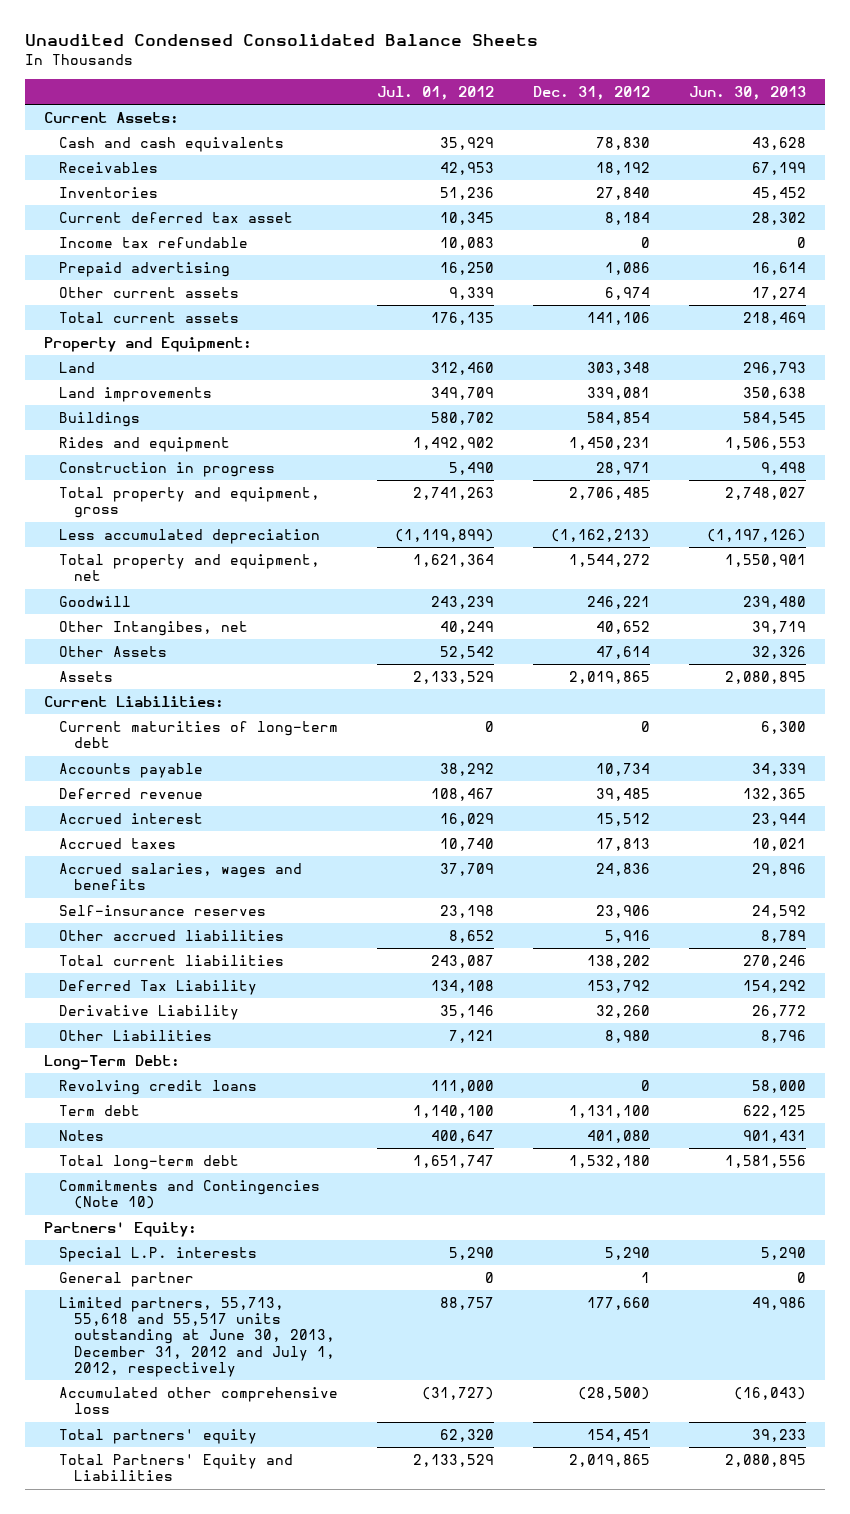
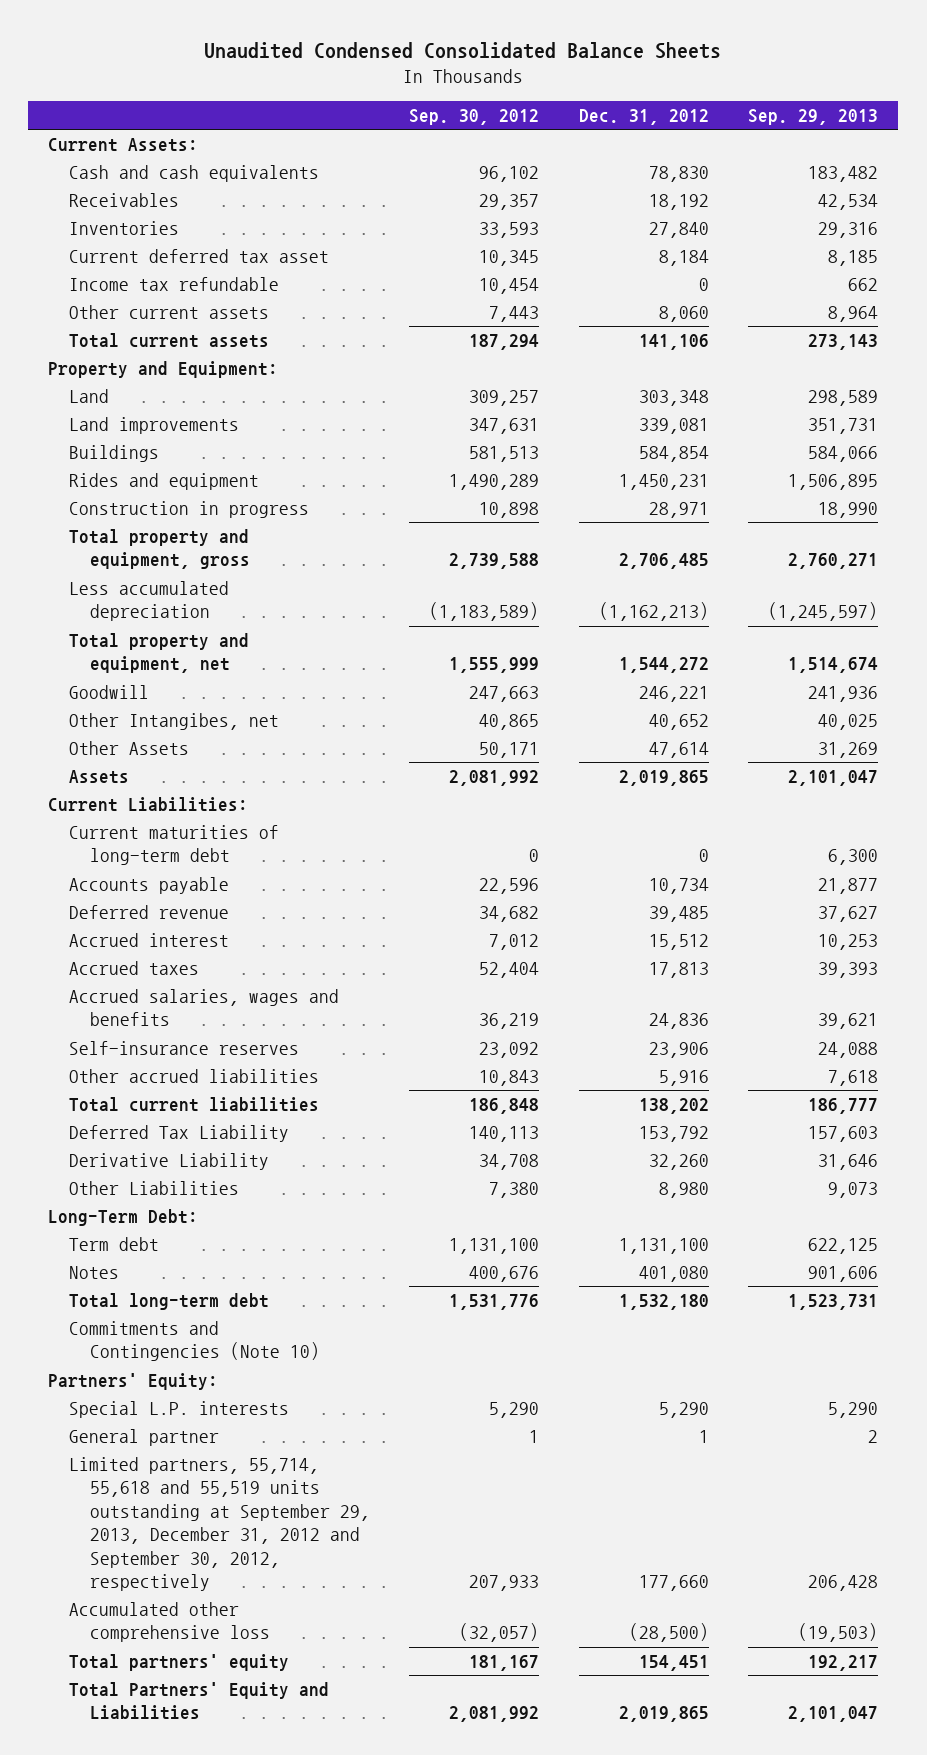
[376,85,494,100] Jul. 01, 2012 -> none
[688,85,806,100] Jun. 30, 2013 -> none
none -> [409,108,540,125] Sep. 30, 2012
none -> [748,108,879,125] Sep. 29, 2013
[58,261,230,277] Prepaid advertising -> none
[604,286,650,300] 6,974 -> [658,306,709,323] 8,060
[58,1079,257,1095] Revolving credit loans -> none
[58,1296,335,1377] Limited partners, 55,713, 55,618 and 55,517 units outstanding at June 30, 2013, December 31, 2012 and July 1, 2012, respectively -> [68,1457,370,1591] Limited partners, 55,714, 55,618 and 55,519 units outstanding at September 29, 2013, December 31, 2012 and September 30, 2012, respectively

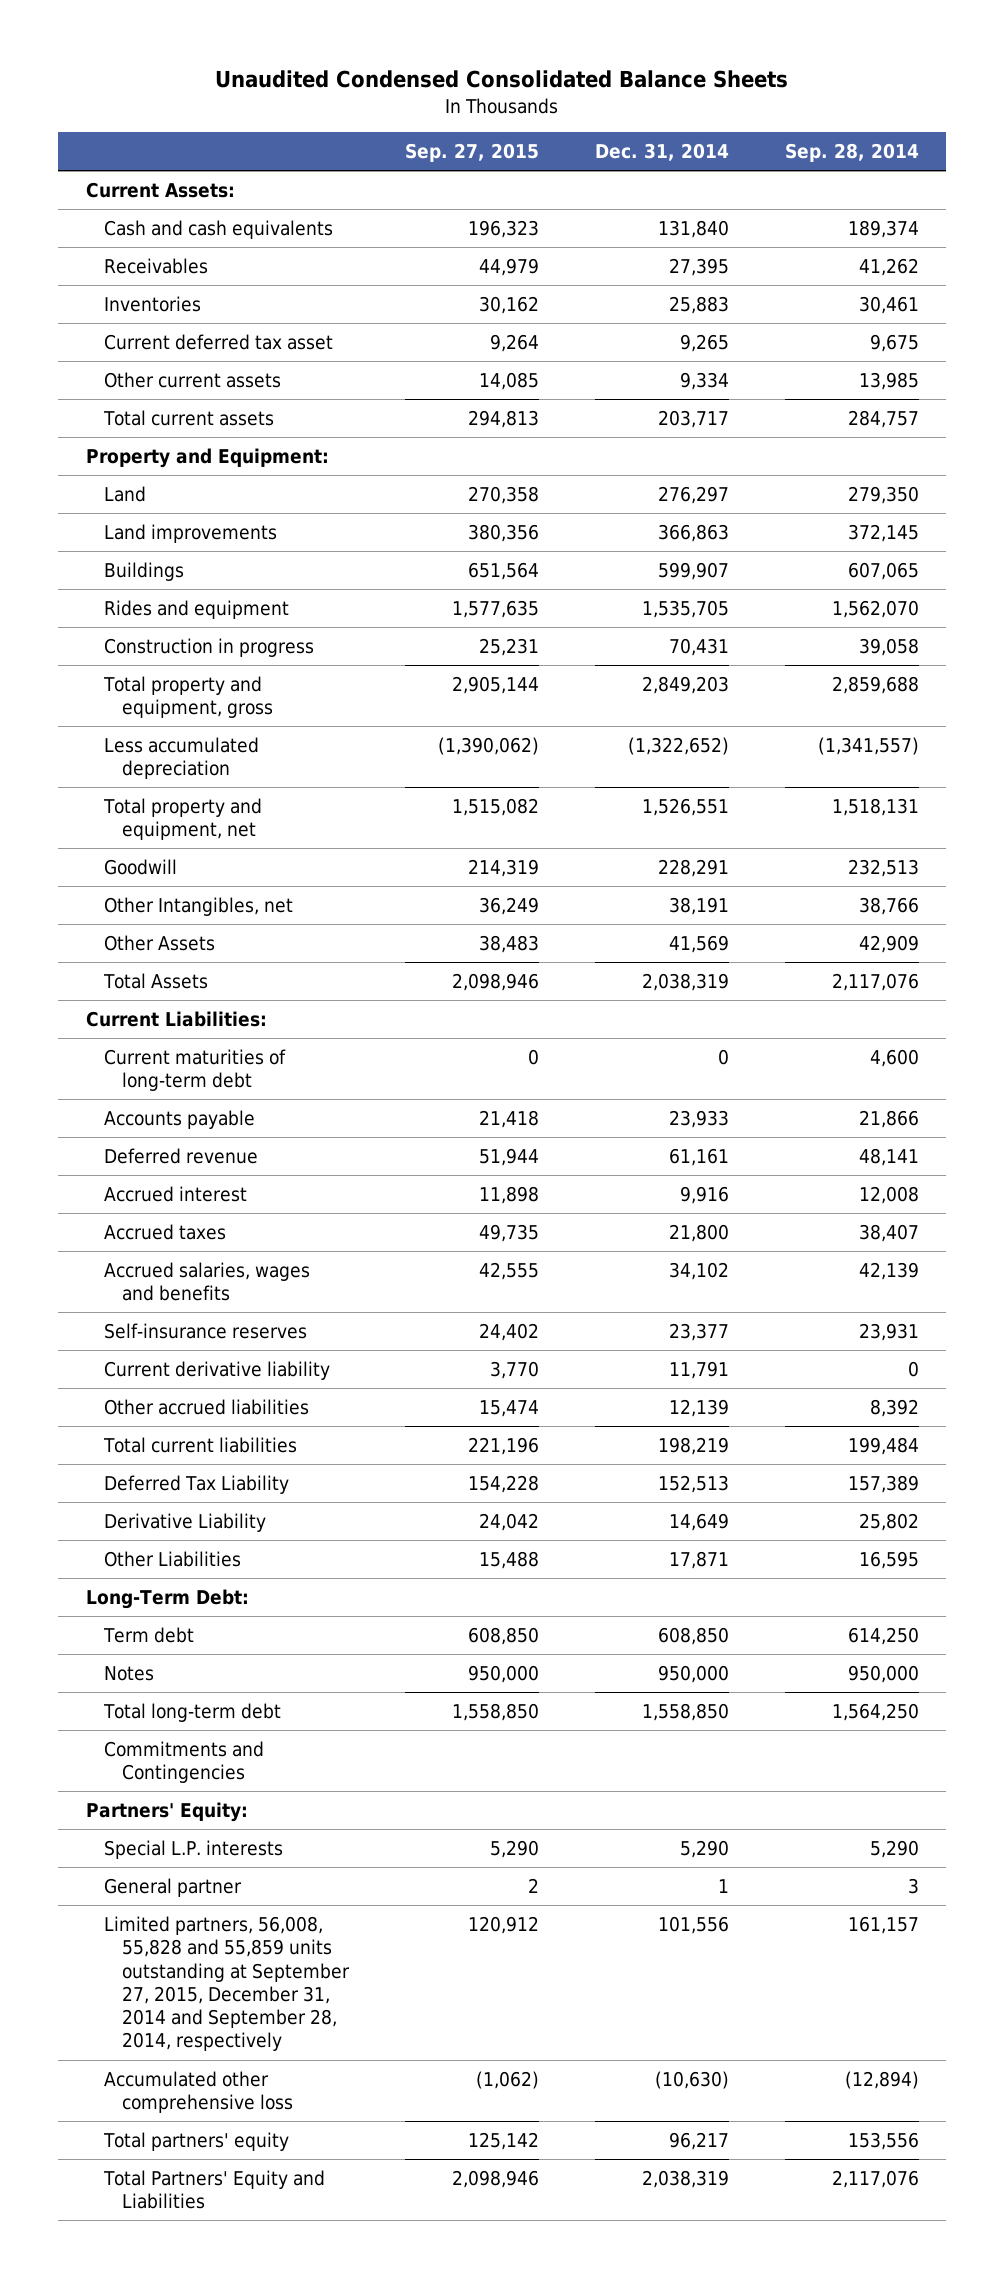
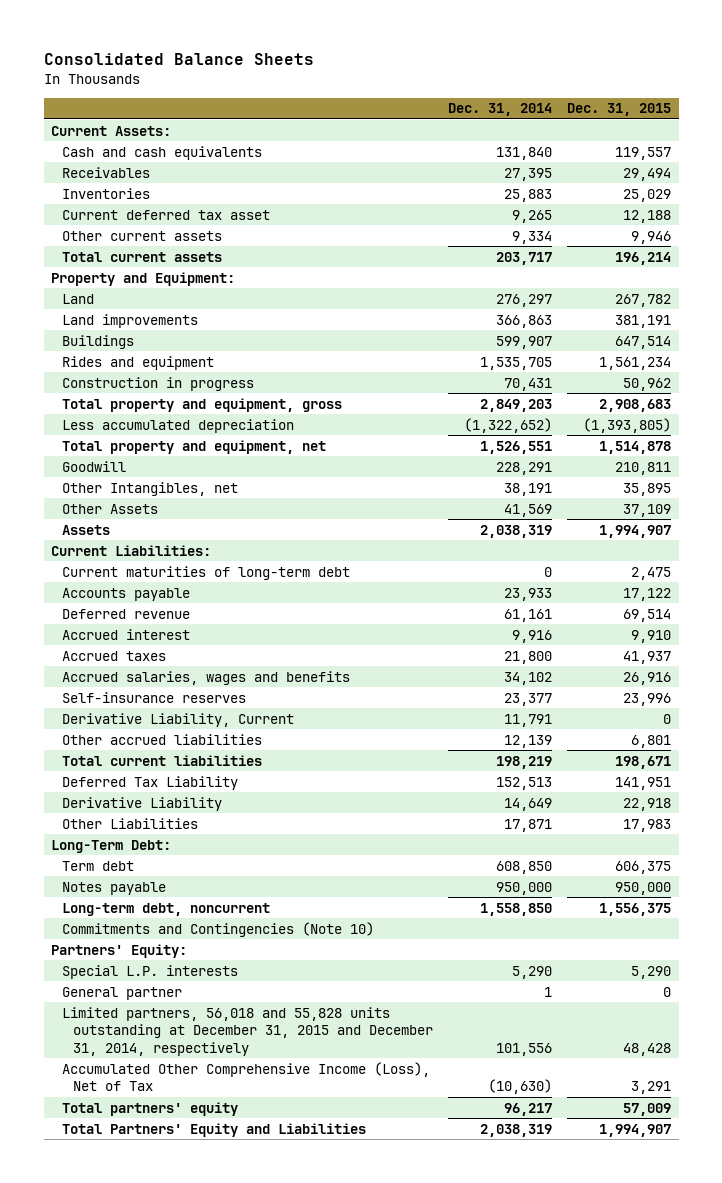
[215,70,789,89] Unaudited Condensed Consolidated Balance Sheets -> [43,53,314,66] Consolidated Balance Sheets
[404,142,539,162] Sep. 27, 2015 -> none
[784,142,919,162] Sep. 28, 2014 -> none
none -> [566,103,671,117] Dec. 31, 2015
[102,972,208,989] Total Assets -> [61,524,110,535] Assets
[103,1360,330,1380] Current derivative liability -> [61,712,294,727] Derivative Liability, Current
[103,1665,154,1681] Notes -> [61,881,166,895] Notes payable
[102,1702,281,1722] Total long-term debt -> [61,902,270,916] Long-term debt, noncurrent
[103,1740,264,1784] Commitments and Contingencies -> [61,921,374,937] Commitments and Contingencies (Note 10)
[103,1915,350,2052] Limited partners, 56,008, 55,828 and 55,859 units outstanding at September 27, 2015, December 31, 2014 and September 28, 2014, respectively -> [61,1006,433,1056] Limited partners, 56,018 and 55,828 units outstanding at December 31, 2015 and December 31, 2014, respectively
[103,2070,293,2114] Accumulated other comprehensive loss -> [61,1061,430,1092] Accumulated Other Comprehensive Income (Loss), Net of Tax

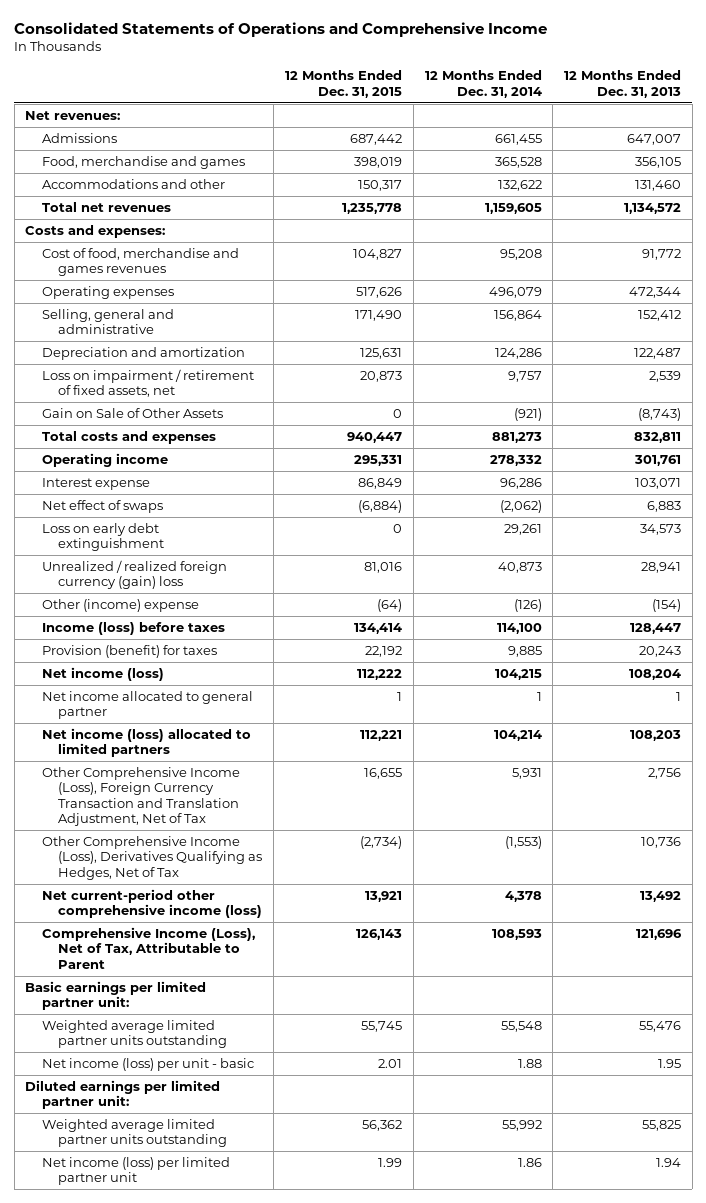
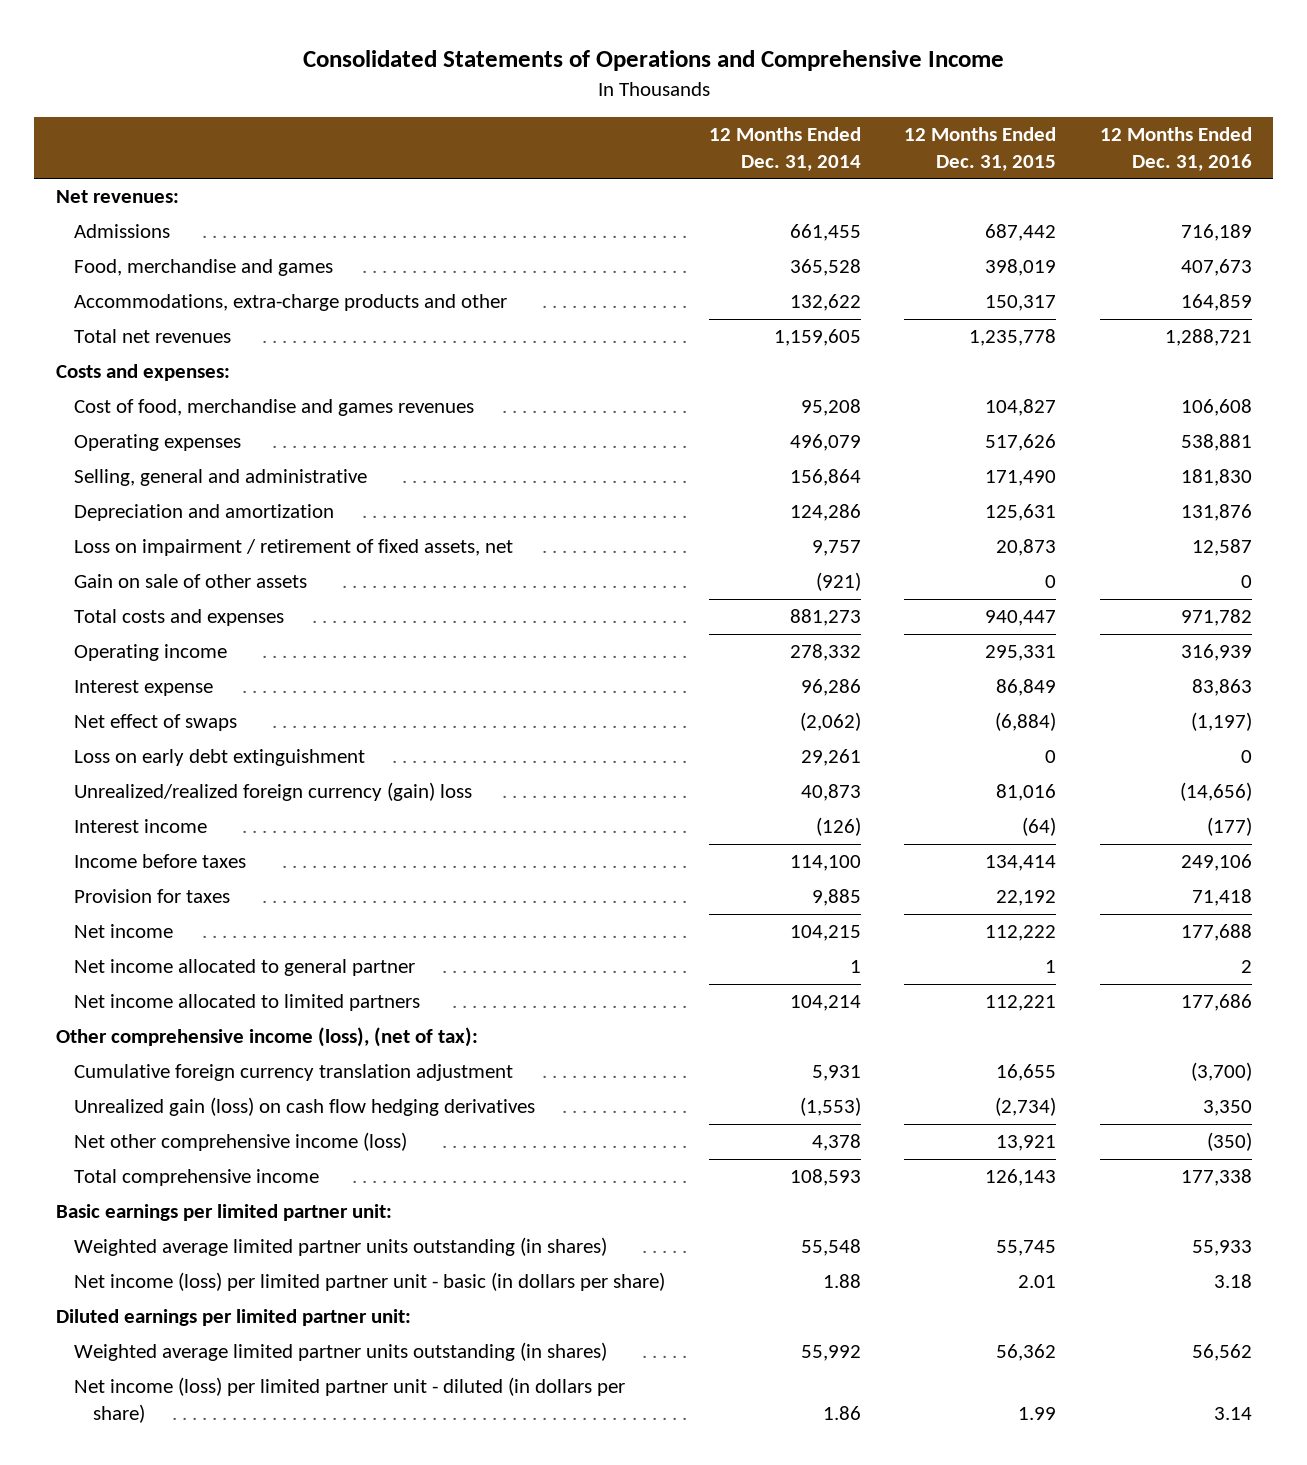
[564,70,682,98] 12 Months Ended Dec. 31, 2013 -> none
none -> [1099,127,1252,172] 12 Months Ended Dec. 31, 2016
[41,179,225,190] Accommodations and other -> [74,294,508,312] Accommodations, extra-charge products and other
[41,408,223,419] Gain on Sale of Other Assets -> [74,574,308,589] Gain on sale of other assets
[41,560,227,590] Unrealized / realized foreign currency (gain) loss -> [74,782,473,802] Unrealized/realized foreign currency (gain) loss
[41,599,199,613] Other (income) expense -> [74,819,208,834] Interest income
[41,622,225,636] Income (loss) before taxes -> [74,854,247,869] Income before taxes
[41,645,217,659] Provision (benefit) for taxes -> [74,889,231,904] Provision for taxes
[41,667,164,682] Net income (loss) -> [74,924,174,939] Net income
[41,728,251,758] Net income (loss) allocated to limited partners -> [74,994,421,1012] Net income allocated to limited partners
none -> [55,1027,478,1048] Other comprehensive income (loss), (net of tax):
[41,767,240,827] Other Comprehensive Income (Loss), Foreign Currency Transaction and Translation Adjustment, Net of Tax -> [74,1064,514,1082] Cumulative foreign currency translation adjustment
[41,836,263,880] Other Comprehensive Income (Loss), Derivatives Qualifying as Hedges, Net of Tax -> [74,1097,536,1117] Unrealized gain (loss) on cash flow hedging derivatives
[41,889,263,919] Net current-period other comprehensive income (loss) -> [74,1132,408,1152] Net other comprehensive income (loss)
[41,927,255,969] Comprehensive Income (Loss), Net of Tax, Attributable to Parent -> [74,1169,320,1187] Total comprehensive income
[41,1020,228,1049] Weighted average limited partner units outstanding -> [74,1237,608,1257] Weighted average limited partner units outstanding (in shares)
[41,1058,254,1072] Net income (loss) per unit - basic -> [74,1272,666,1292] Net income (loss) per limited partner unit - basic (in dollars per share)
[41,1119,228,1148] Weighted average limited partner units outstanding -> [74,1342,608,1362] Weighted average limited partner units outstanding (in shares)
[41,1157,230,1186] Net income (loss) per limited partner unit -> [74,1377,626,1424] Net income (loss) per limited partner unit - diluted (in dollars per share)

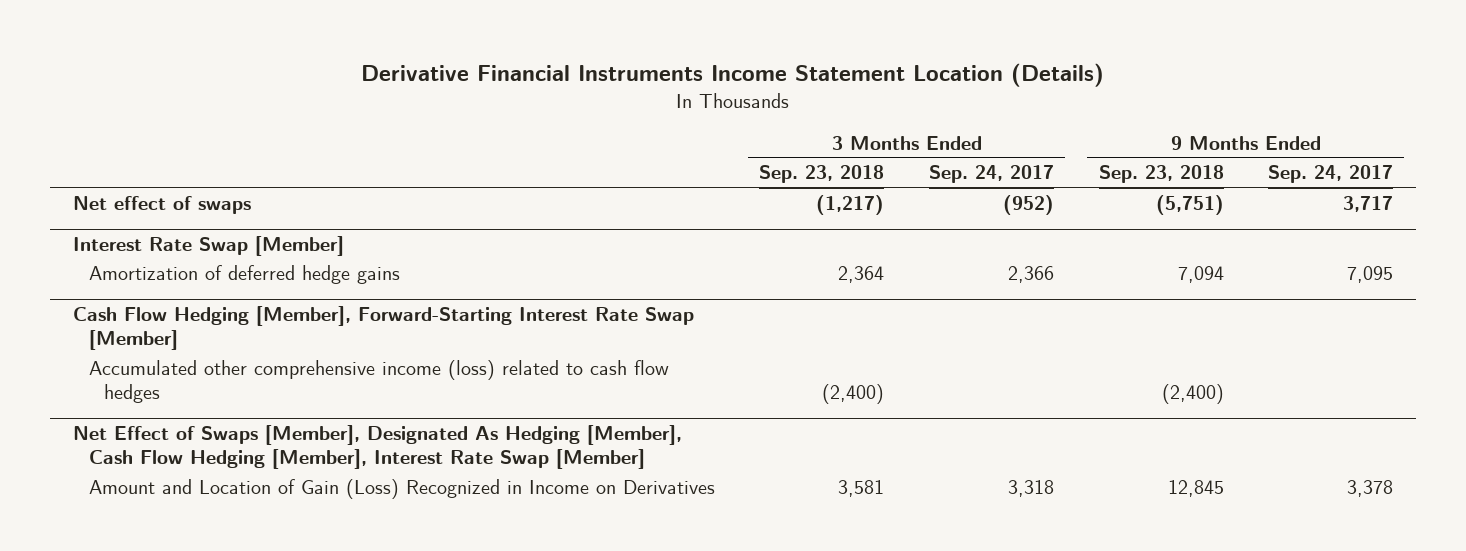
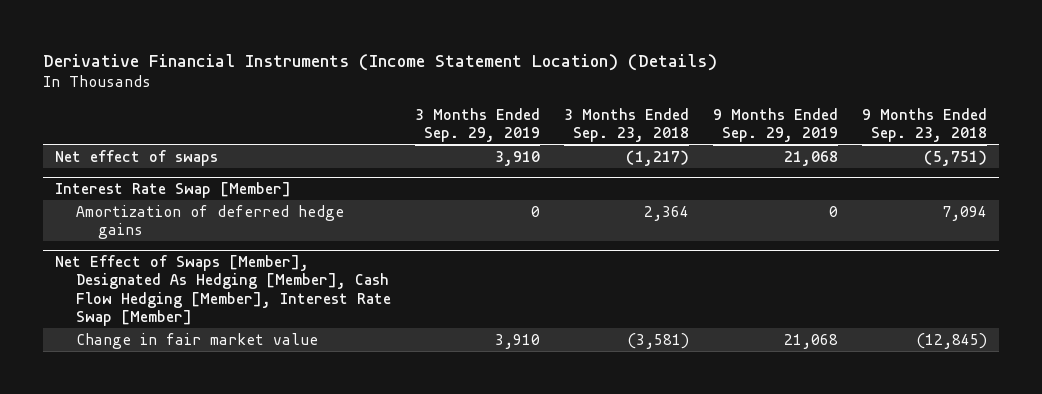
[361,63,1105,88] Derivative Financial Instruments Income Statement Location (Details) -> [42,53,717,71] Derivative Financial Instruments (Income Statement Location) (Details)
[928,165,1054,184] Sep. 24, 2017 -> none
[1268,165,1394,184] Sep. 24, 2017 -> none
none -> [415,107,541,142] 3 Months Ended Sep. 29, 2019
none -> [712,107,838,142] 9 Months Ended Sep. 29, 2019
[72,305,694,350] Cash Flow Hedging [Member], Forward-Starting Interest Rate Swap [Member] -> none
[88,359,669,403] Accumulated other comprehensive income (loss) related to cash flow hedges -> none
[88,478,715,499] Amount and Location of Gain (Loss) Recognized in Income on Derivatives -> none
none -> [76,332,319,349] Change in fair market value

